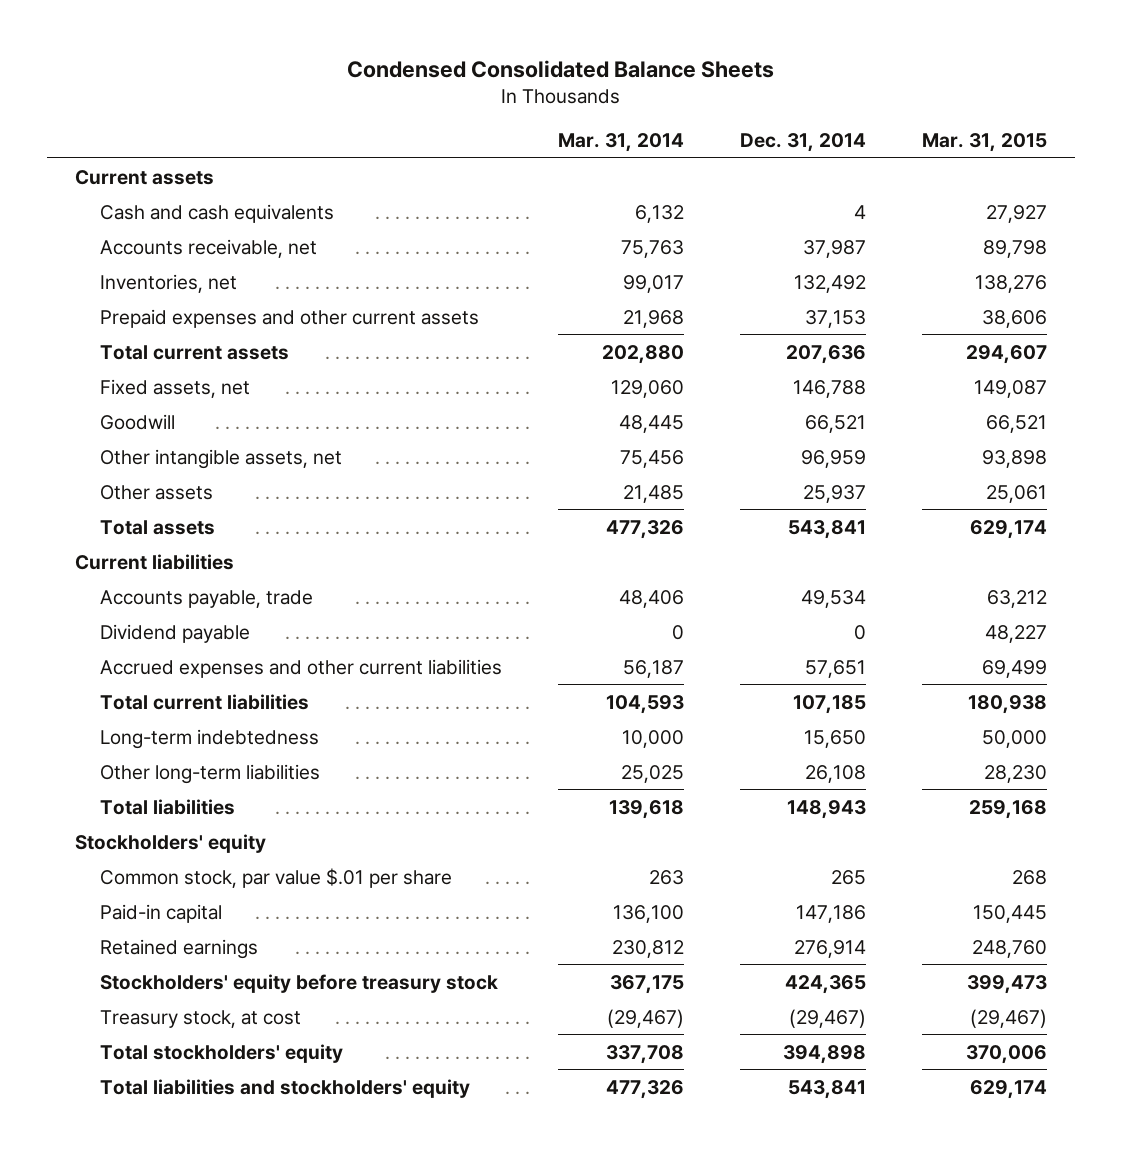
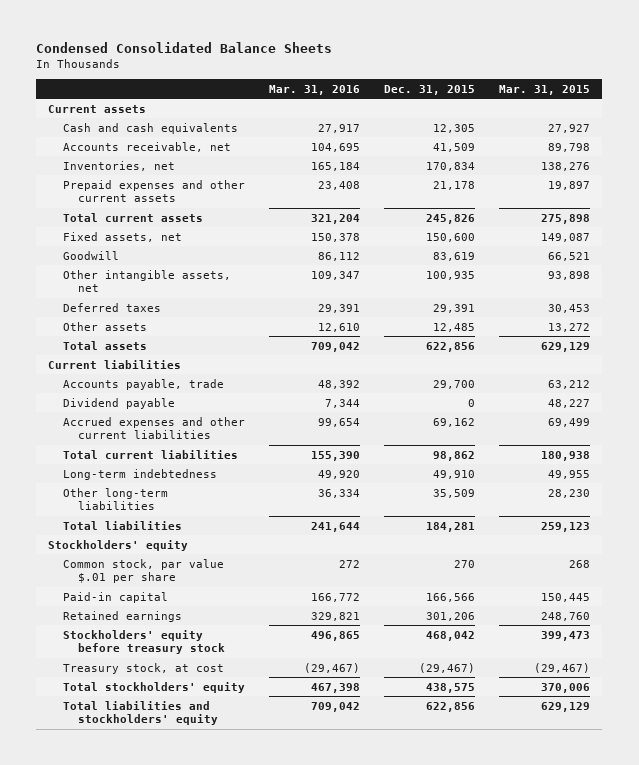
[558,132,685,152] Mar. 31, 2014 -> none
[740,132,867,152] Dec. 31, 2014 -> none
none -> [269,84,361,95] Mar. 31, 2016
none -> [384,84,476,95] Dec. 31, 2015
[981,309,1047,328] 38,606 -> [548,180,591,190] 19,897
[965,344,1047,364] 294,607 -> [541,213,591,224] 275,898
none -> [63,302,162,312] Deferred taxes
[985,484,1047,503] 25,061 -> [548,322,591,332] 13,272
[969,519,1047,539] 629,174 -> [541,341,591,352] 629,129
[981,729,1047,748] 50,000 -> [548,469,591,479] 49,955
[968,799,1047,819] 259,168 -> [541,521,591,532] 259,123
[969,1079,1047,1099] 629,174 -> [541,701,591,712] 629,129

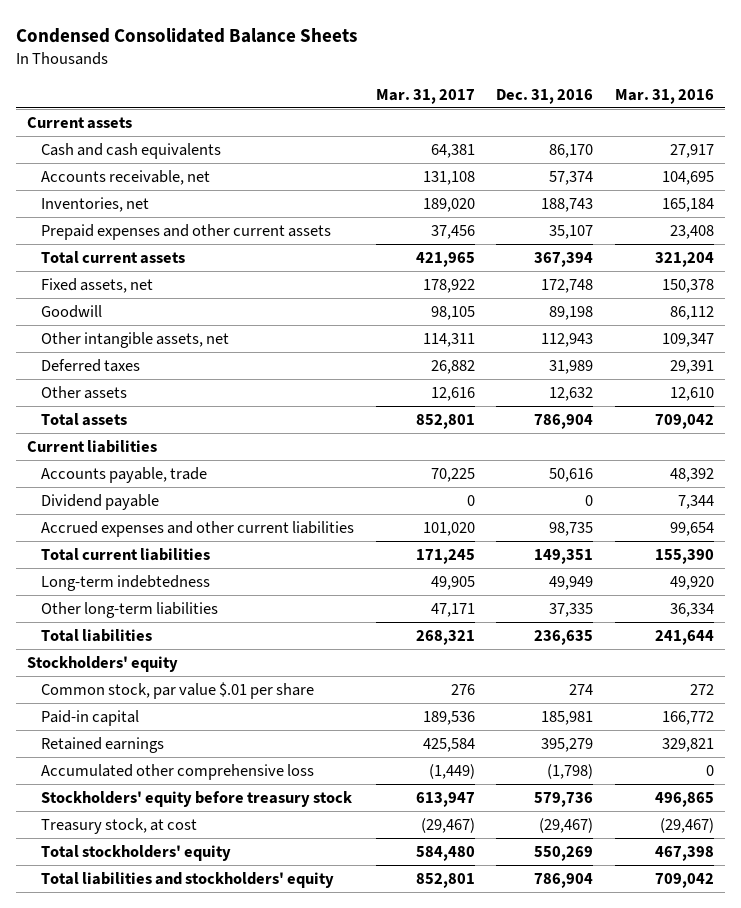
[384,84,476,95] Dec. 31, 2015 -> none
[499,84,591,95] Mar. 31, 2015 -> none
none -> [375,88,475,104] Mar. 31, 2017
none -> [496,88,594,104] Dec. 31, 2016
none -> [41,763,315,780] Accumulated other comprehensive loss

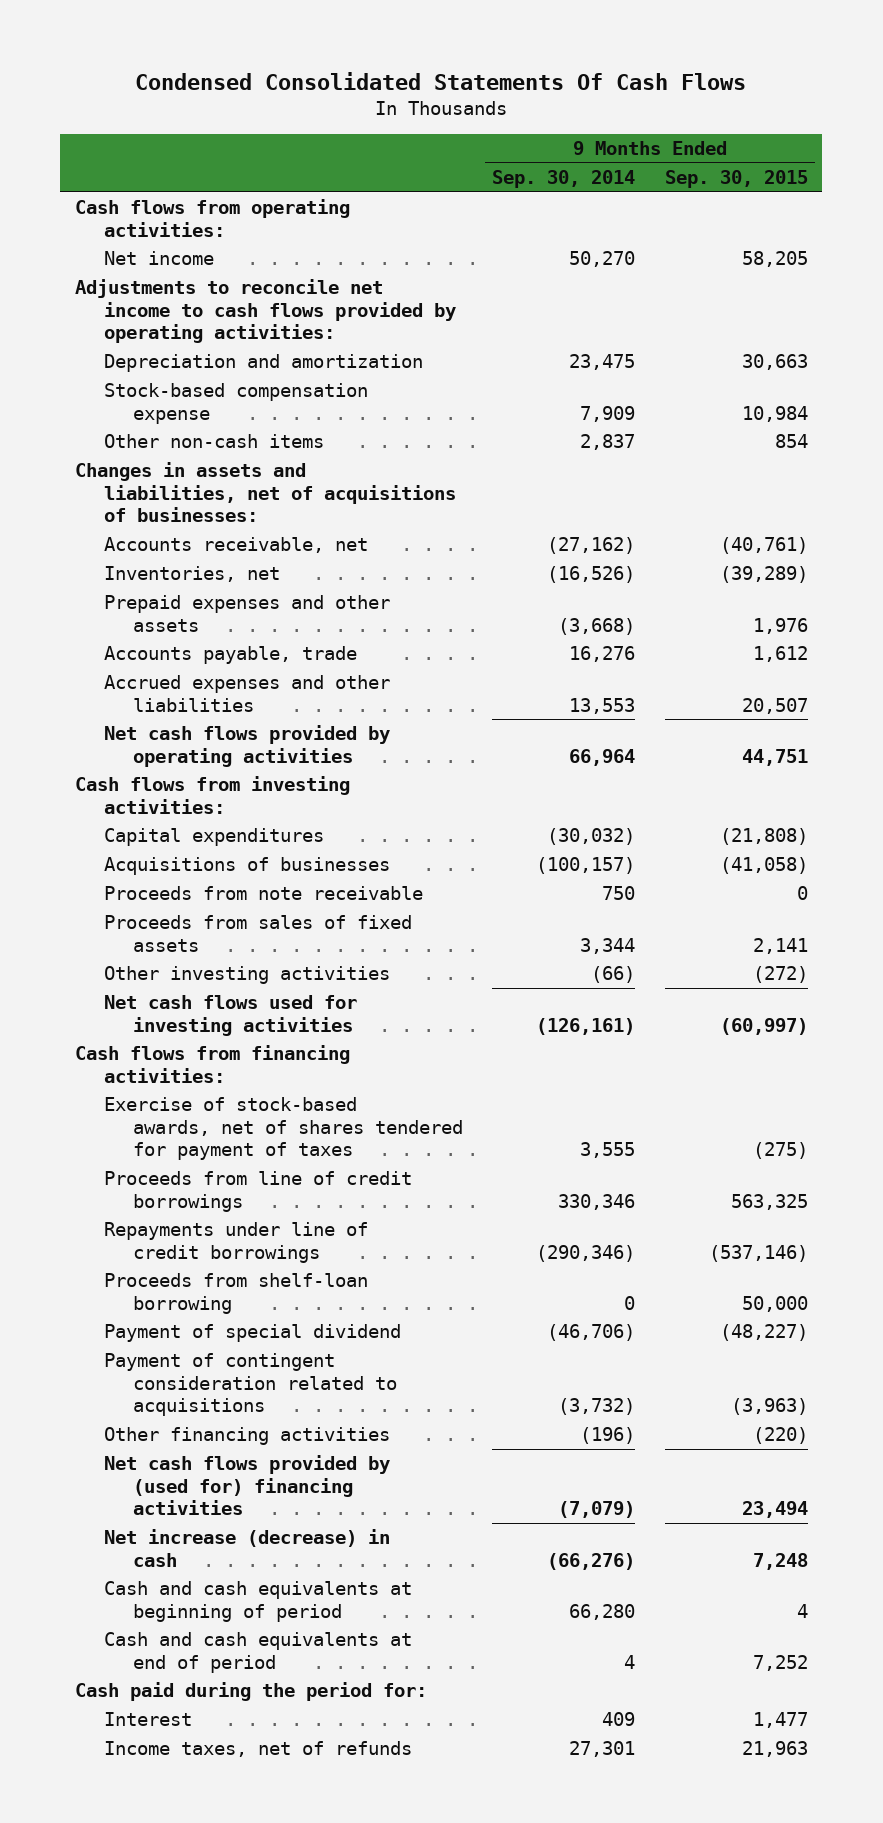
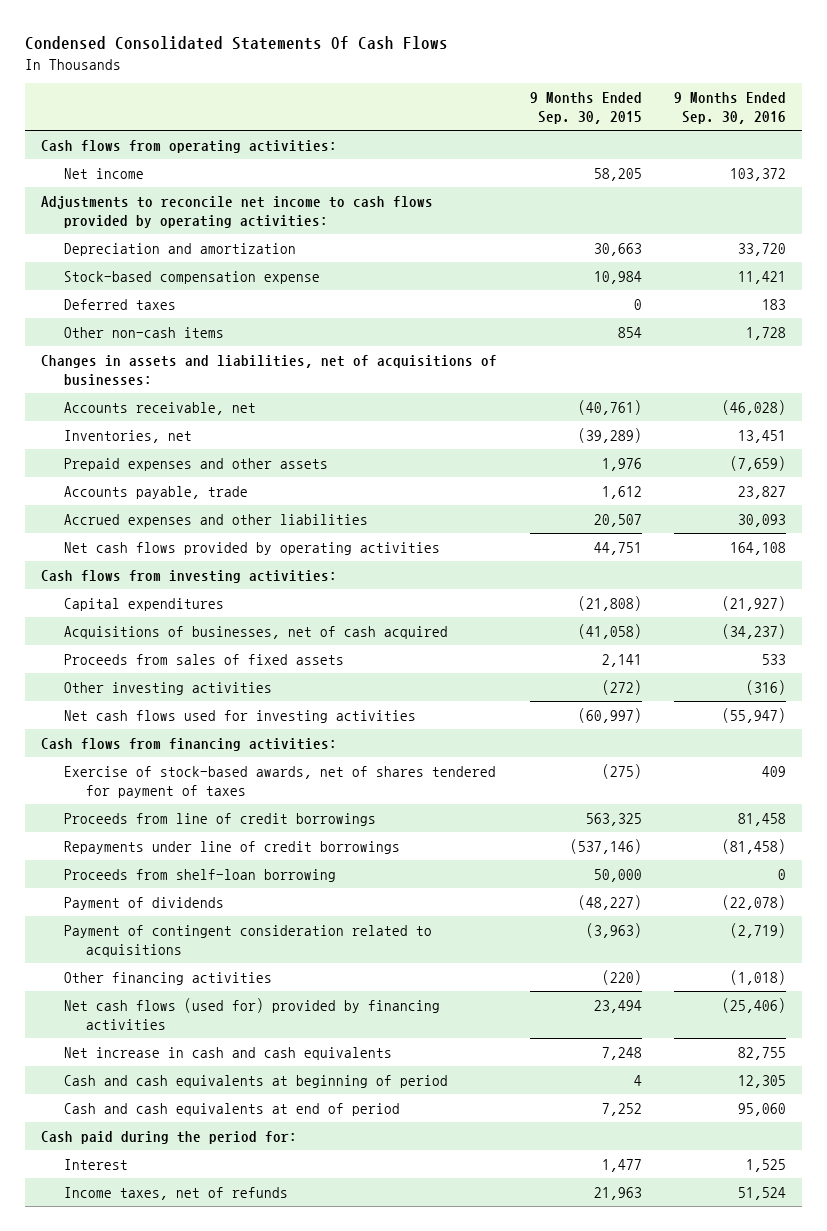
[492,169,636,188] Sep. 30, 2014 -> none
none -> [674,92,787,124] 9 Months Ended Sep. 30, 2016
none -> [63,298,176,310] Deferred taxes
[104,886,424,901] Proceeds from note receivable -> none
[104,857,391,876] Acquisitions of businesses -> [63,625,448,639] Acquisitions of businesses, net of cash acquired
[104,1324,402,1343] Payment of special dividend -> [63,896,224,910] Payment of dividends
[104,1455,391,1515] Net cash flows provided by (used for) financing activities -> [63,997,440,1030] Net cash flows (used for) provided by financing activities
[104,1529,391,1567] Net increase (decrease) in cash -> [63,1046,392,1060] Net increase in cash and cash equivalents

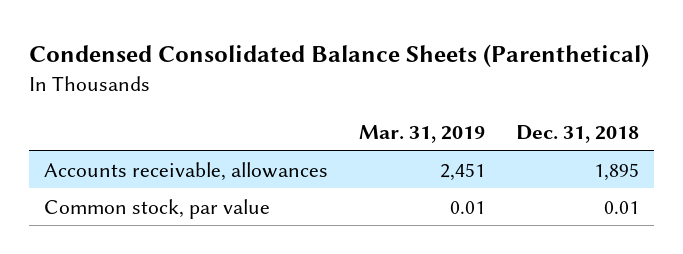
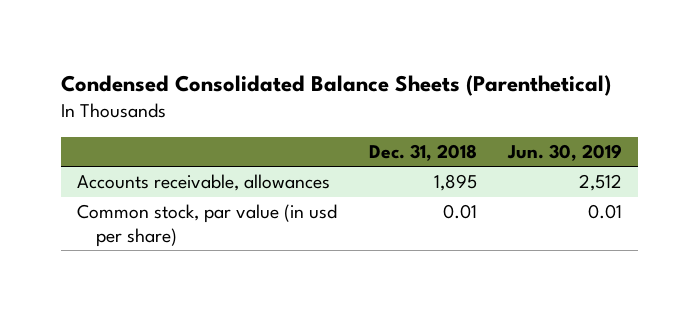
[359,124,486,143] Mar. 31, 2019 -> none
none -> [507,144,623,162] Jun. 30, 2019
[44,198,271,219] Common stock, par value -> [76,204,337,247] Common stock, par value (in usd per share)

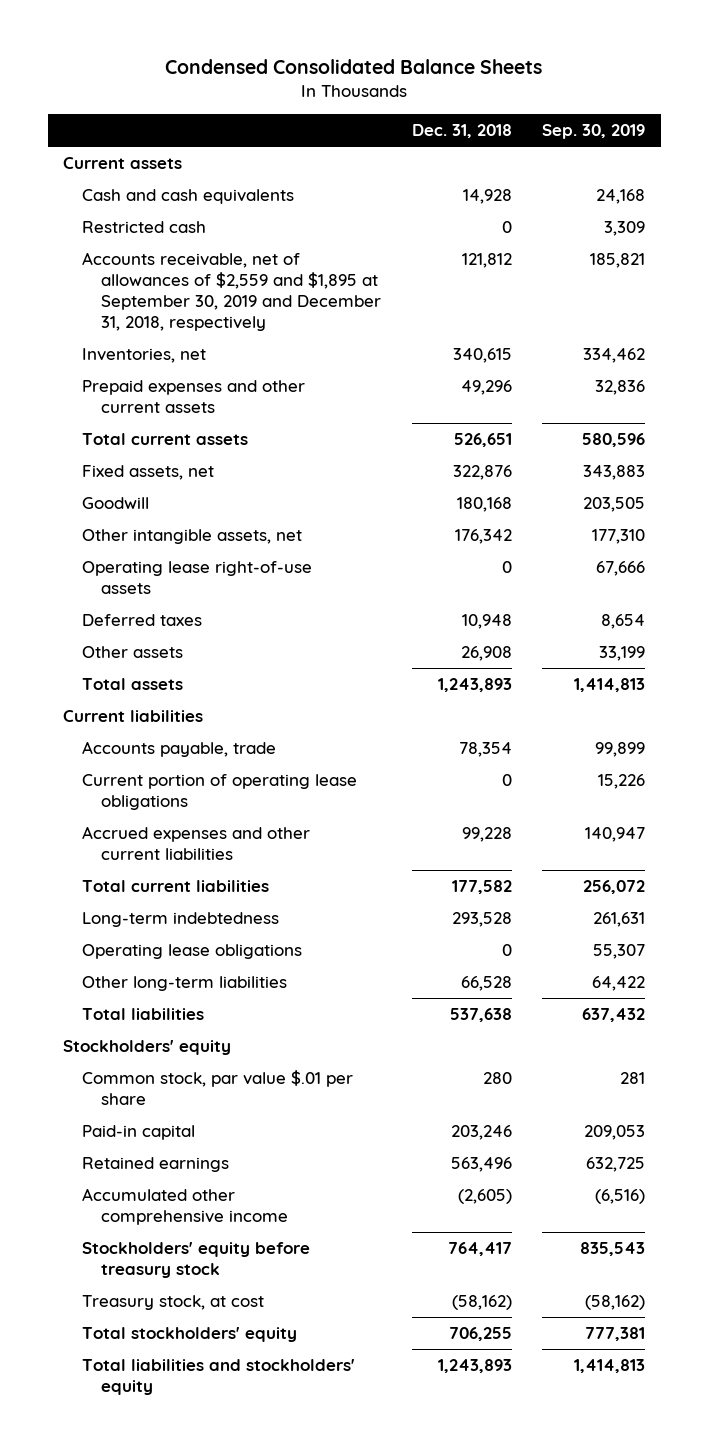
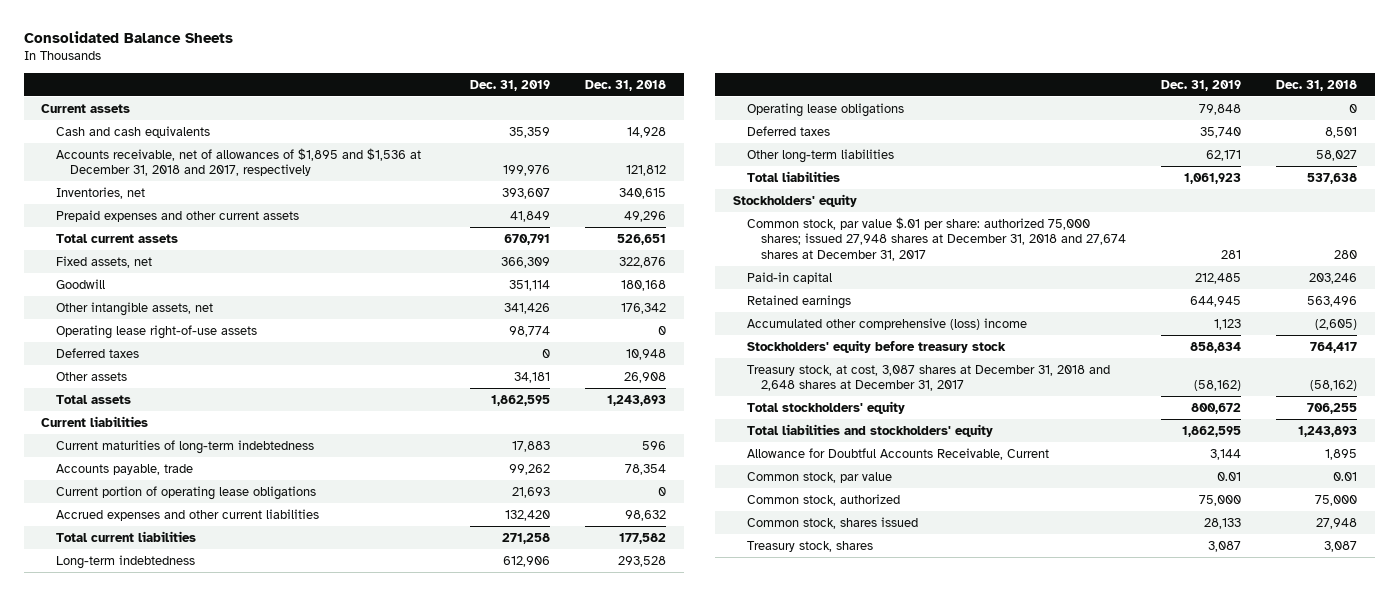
[165,59,543,75] Condensed Consolidated Balance Sheets -> [23,31,233,44] Consolidated Balance Sheets
[542,124,646,140] Sep. 30, 2019 -> none
none -> [470,79,551,91] Dec. 31, 2019
[82,221,207,234] Restricted cash -> none
[82,252,382,331] Accounts receivable, net of allowances of $2,559 and $1,895 at September 30, 2019 and December 31, 2018, respectively -> [55,147,421,177] Accounts receivable, net of allowances of $1,895 and $1,536 at December 31, 2018 and 2017, respectively
none -> [55,439,314,454] Current maturities of long-term indebtedness
[461,827,512,843] 99,228 -> [625,509,667,521] 98,632
none -> [747,125,831,136] Deferred taxes
[460,976,512,992] 66,528 -> [1316,149,1358,161] 58,027
[82,1070,354,1106] Common stock, par value $.01 per share -> [747,216,1127,261] Common stock, par value $.01 per share: authorized 75,000 shares; issued 27,948 shares at December 31, 2018 and 27,674 shares at December 31, 2017
[82,1188,289,1226] Accumulated other comprehensive income -> [747,317,1028,330] Accumulated other comprehensive (loss) income
[82,1295,265,1311] Treasury stock, at cost -> [747,364,1111,392] Treasury stock, at cost, 3,087 shares at December 31, 2018 and 2,648 shares at December 31, 2017
none -> [747,447,1050,460] Allowance for Doubtful Accounts Receivable, Current
none -> [747,471,893,483] Common stock, par value
none -> [747,493,901,506] Common stock, authorized
none -> [747,516,919,529] Common stock, shares issued
none -> [747,540,874,552] Treasury stock, shares

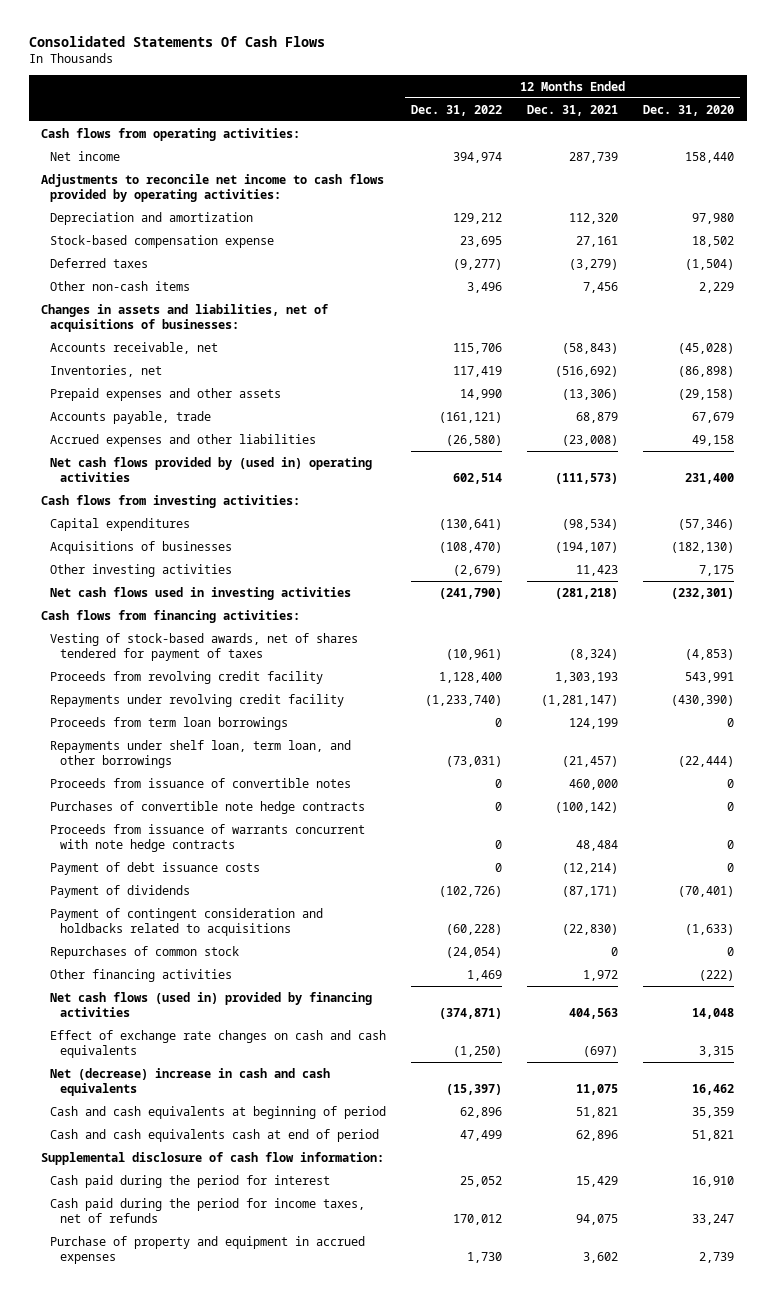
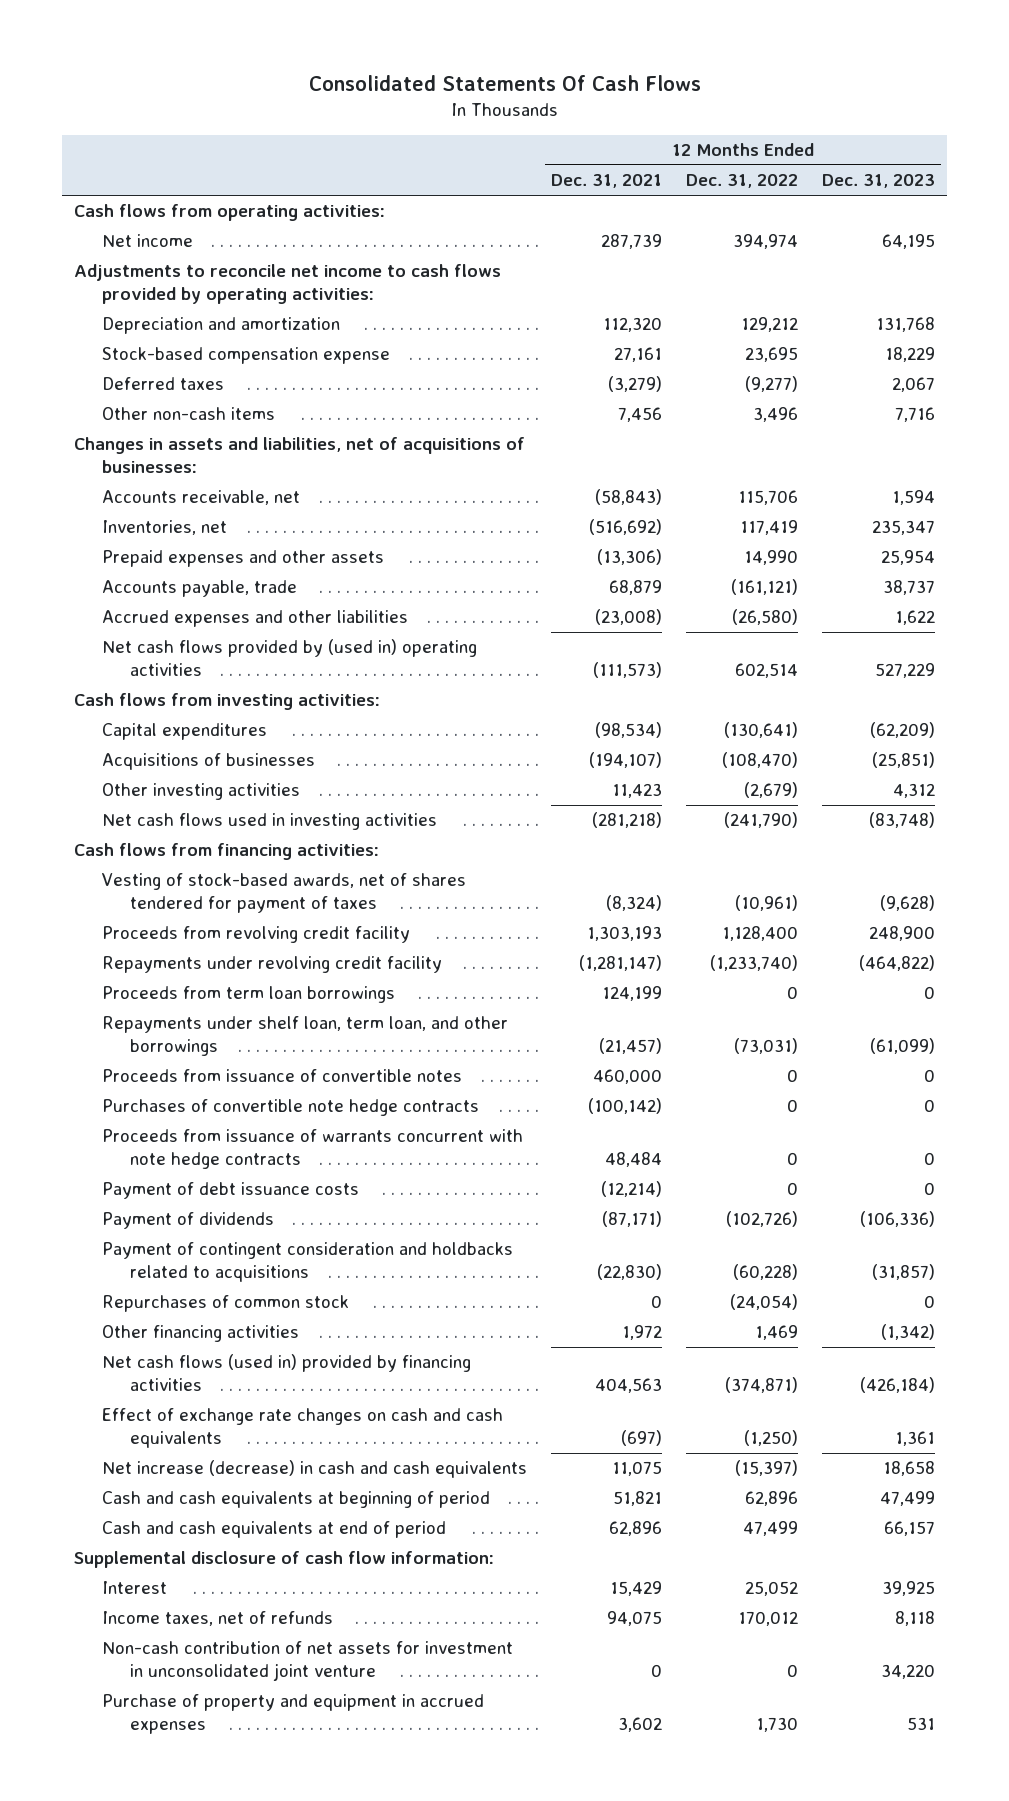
[643,104,735,116] Dec. 31, 2020 -> none
none -> [822,174,936,189] Dec. 31, 2023
[50,1067,331,1096] Net (decrease) increase in cash and cash equivalents -> [102,1460,528,1479] Net increase (decrease) in cash and cash equivalents
[50,1128,380,1142] Cash and cash equivalents cash at end of period -> [102,1521,447,1539] Cash and cash equivalents at end of period
[50,1174,331,1188] Cash paid during the period for interest -> [102,1581,168,1595] Interest
[50,1197,366,1223] Cash paid during the period for income taxes, net of refunds -> [102,1611,334,1627] Income taxes, net of refunds
none -> [102,1641,514,1681] Non-cash contribution of net assets for investment in unconsolidated joint venture

